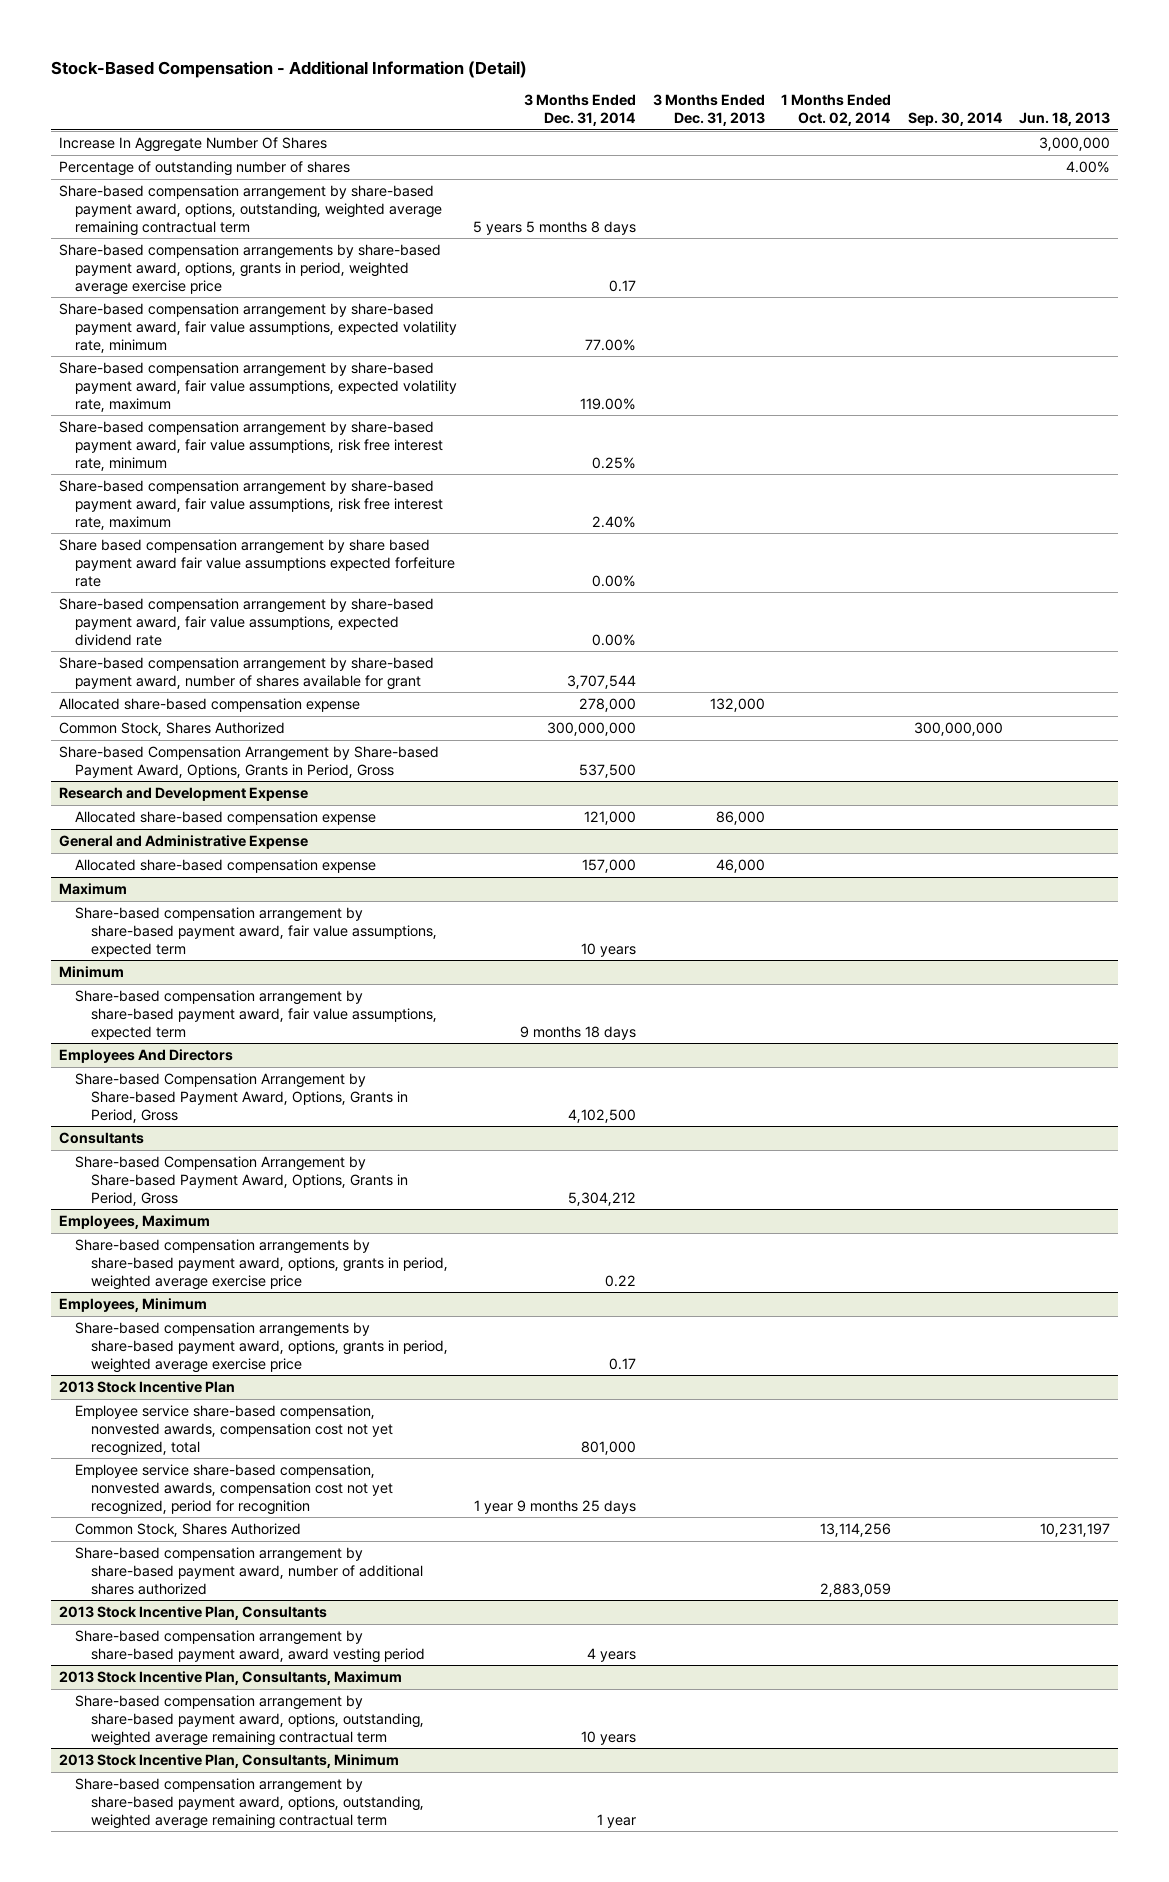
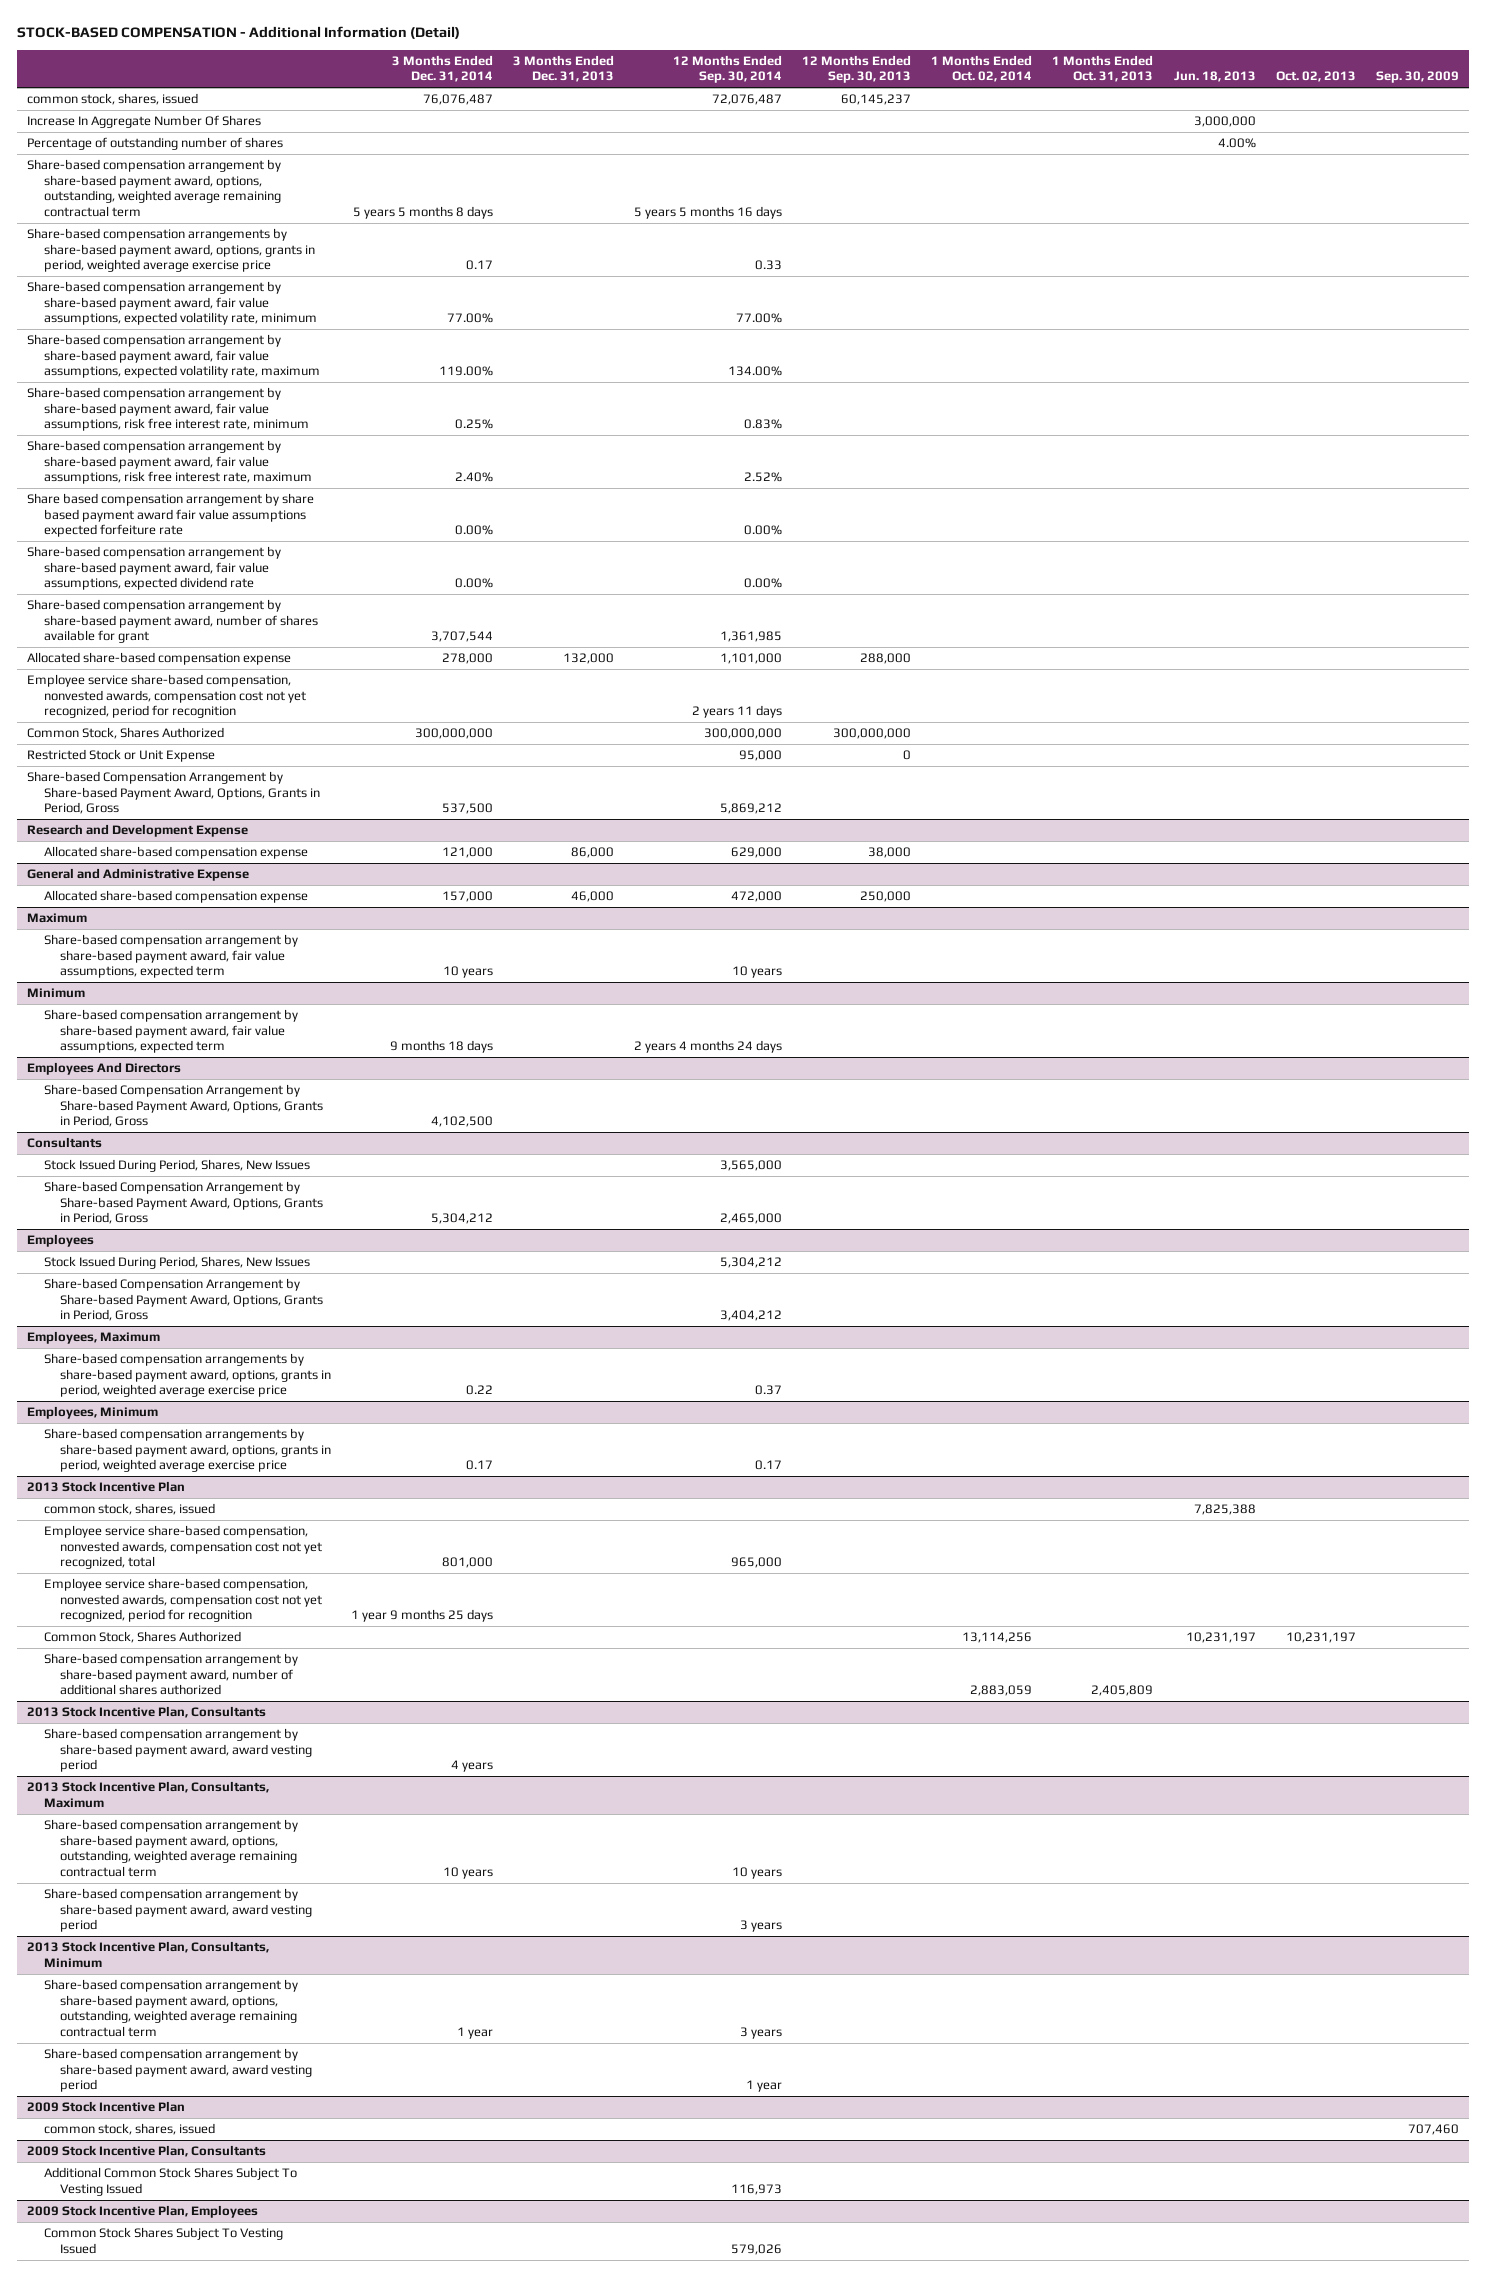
[50,60,527,78] Stock-Based Compensation - Additional Information (Detail) -> [17,25,461,39] STOCK-BASED COMPENSATION - Additional Information (Detail)
[907,112,1003,127] Sep. 30, 2014 -> none
none -> [673,54,783,84] 12 Months Ended Sep. 30, 2014
none -> [802,54,912,84] 12 Months Ended Sep. 30, 2013
none -> [1052,54,1154,83] 1 Months Ended Oct. 31, 2013
none -> [1275,71,1356,83] Oct. 02, 2013
none -> [1375,71,1459,84] Sep. 30, 2009
none -> [27,93,199,106] common stock, shares, issued
none -> [27,674,306,719] Employee service share-based compensation, nonvested awards, compensation cost not yet recognized, period for recognition
none -> [27,749,216,763] Restricted Stock or Unit Expense
none -> [43,1159,310,1173] Stock Issued During Period, Shares, New Issues
none -> [27,1234,95,1248] Employees
none -> [43,1256,310,1270] Stock Issued During Period, Shares, New Issues
none -> [43,1278,324,1322] Share-based Compensation Arrangement by Share-based Payment Award, Options, Grants in Period, Gross
none -> [43,1503,215,1516] common stock, shares, issued
none -> [43,1888,313,1933] Share-based compensation arrangement by share-based payment award, award vesting period
none -> [43,2048,313,2093] Share-based compensation arrangement by share-based payment award, award vesting period
none -> [27,2101,186,2113] 2009 Stock Incentive Plan
none -> [43,2123,215,2136] common stock, shares, issued
none -> [27,2145,267,2158] 2009 Stock Incentive Plan, Consultants
none -> [43,2167,297,2196] Additional Common Stock Shares Subject To Vesting Issued
none -> [27,2205,259,2219] 2009 Stock Incentive Plan, Employees
none -> [43,2227,283,2254] Common Stock Shares Subject To Vesting Issued

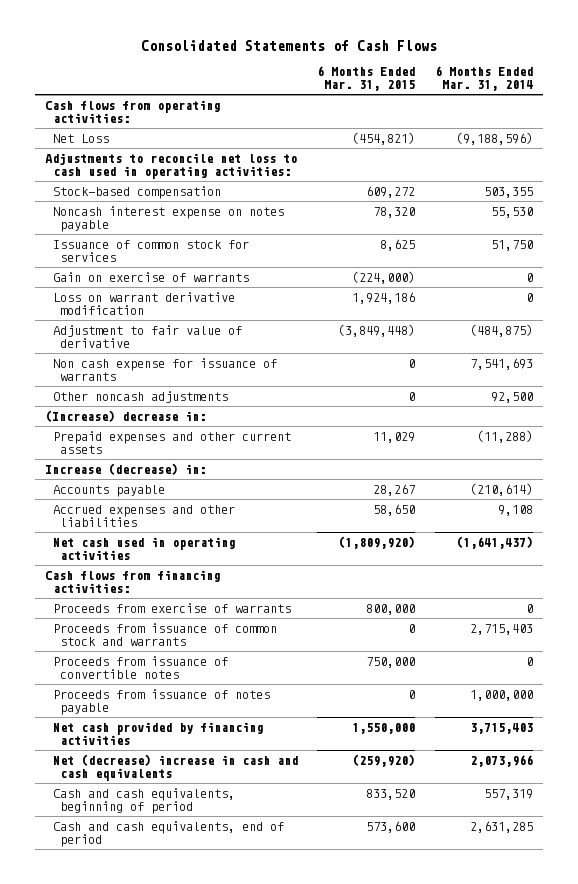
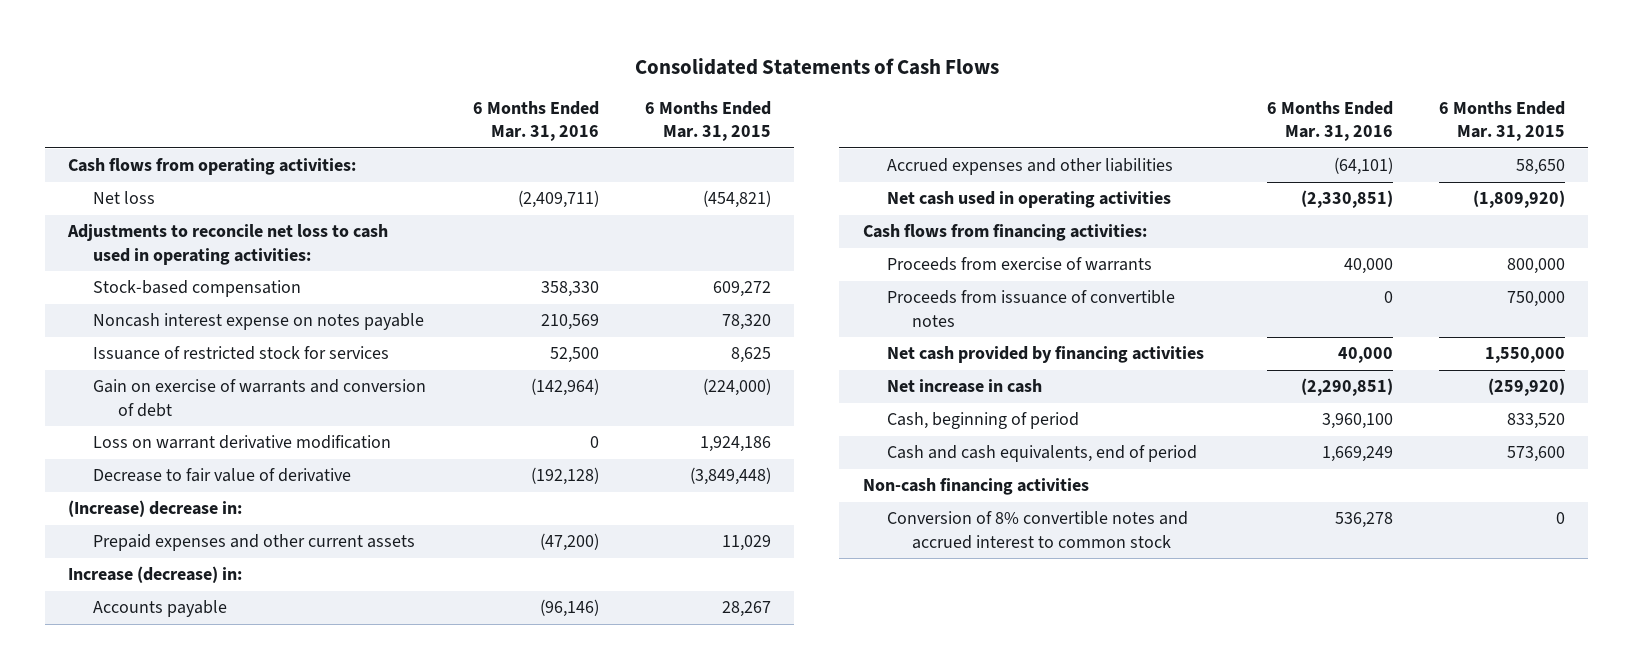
[435,66,534,92] 6 Months Ended Mar. 31, 2014 -> none
none -> [472,101,599,142] 6 Months Ended Mar. 31, 2016
[52,133,109,143] Net Loss -> [93,191,156,205] Net loss
[52,239,249,262] Issuance of common stock for services -> [93,346,390,361] Issuance of restricted stock for services
[52,271,249,282] Gain on exercise of warrants -> [93,379,427,417] Gain on exercise of warrants and conversion of debt
[52,357,277,381] Non cash expense for issuance of warrants -> none
[52,390,228,403] Other noncash adjustments -> none
[52,324,242,348] Adjustment to fair value of derivative -> [93,468,352,483] Decrease to fair value of derivative
[52,622,277,646] Proceeds from issuance of common stock and warrants -> none
[52,688,270,715] Proceeds from issuance of notes payable -> none
[52,753,298,781] Net (decrease) increase in cash and cash equivalents -> [887,379,1043,394] Net increase in cash
[52,787,235,814] Cash and cash equivalents, beginning of period -> [887,412,1080,430] Cash, beginning of period
none -> [862,478,1089,496] Non-cash financing activities
none -> [887,511,1189,549] Conversion of 8% convertible notes and accrued interest to common stock

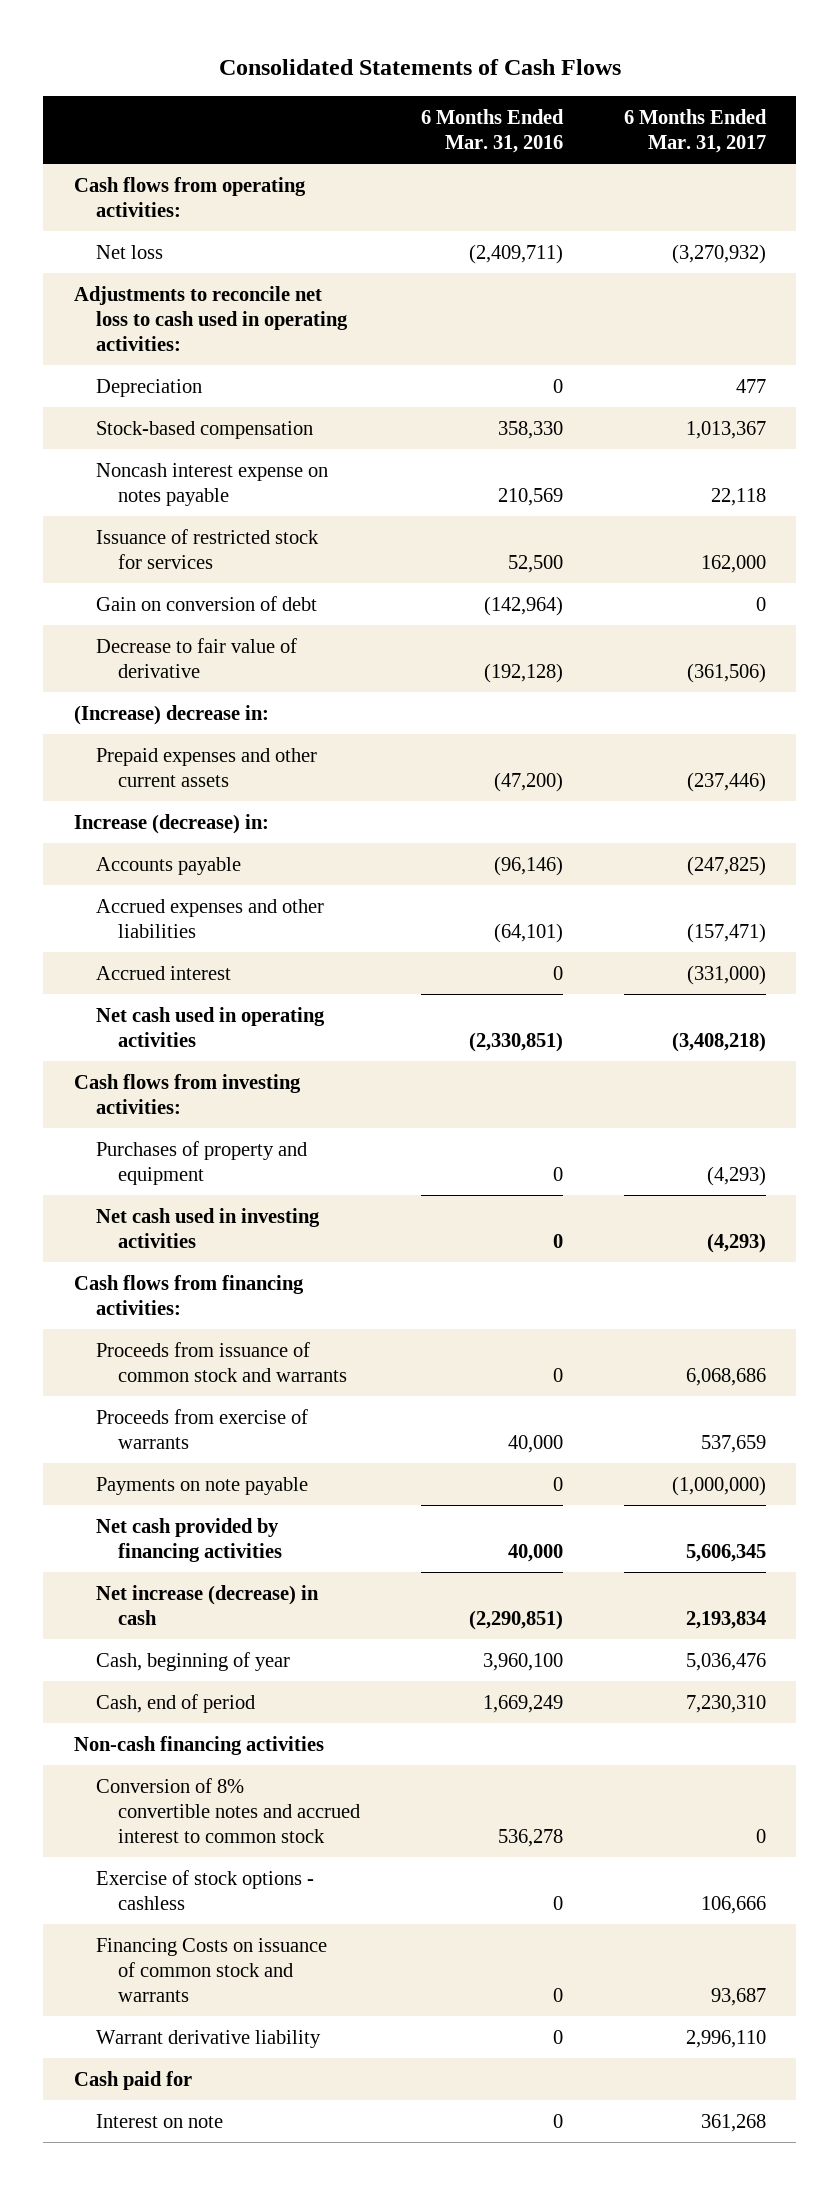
[644,101,771,142] 6 Months Ended Mar. 31, 2015 -> none
none -> [623,108,767,153] 6 Months Ended Mar. 31, 2017
none -> [95,378,202,397] Depreciation
[93,435,392,450] Loss on warrant derivative modification -> none
[93,379,427,417] Gain on exercise of warrants and conversion of debt -> [95,595,317,611] Gain on conversion of debt
none -> [95,965,231,980] Accrued interest
none -> [73,1073,301,1114] Cash flows from investing activities:
none -> [95,1140,307,1185] Purchases of property and equipment
none -> [95,1207,320,1248] Net cash used in investing activities
none -> [95,1341,348,1382] Proceeds from issuance of common stock and warrants
[887,290,1176,327] Proceeds from issuance of convertible notes -> none
none -> [95,1476,308,1495] Payments on note payable
[887,379,1043,394] Net increase in cash -> [95,1584,319,1625] Net increase (decrease) in cash
[887,412,1080,430] Cash, beginning of period -> [95,1651,290,1671] Cash, beginning of year
[887,445,1198,463] Cash and cash equivalents, end of period -> [95,1693,255,1713] Cash, end of period
none -> [95,1869,314,1910] Exercise of stock options - cashless
none -> [95,1937,327,2003] Financing Costs on issuance of common stock and warrants
none -> [95,2029,321,2048] Warrant derivative liability
none -> [73,2070,192,2090] Cash paid for
none -> [95,2113,223,2128] Interest on note

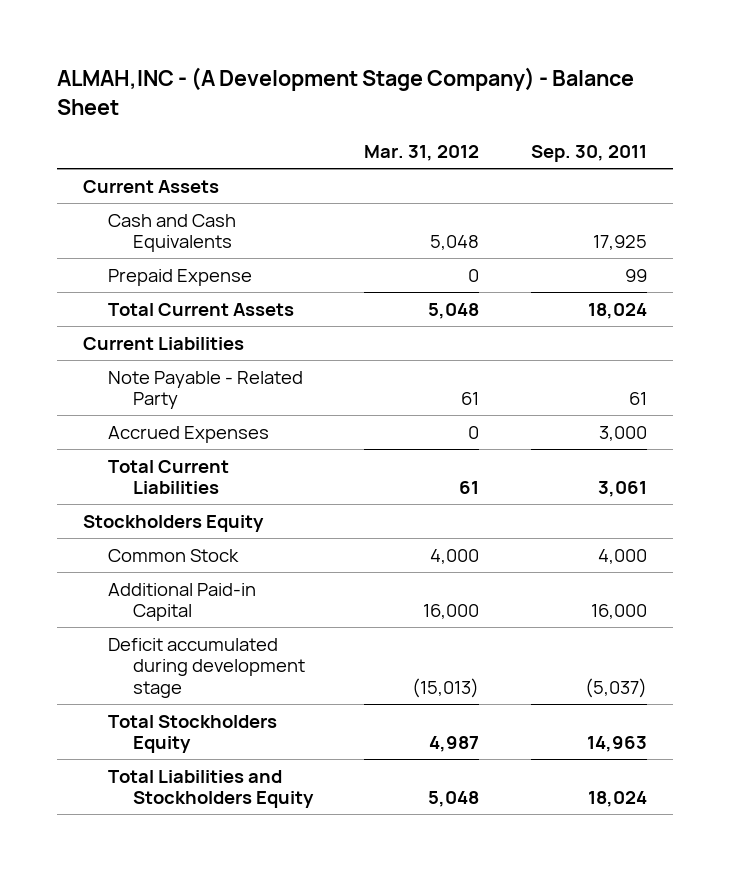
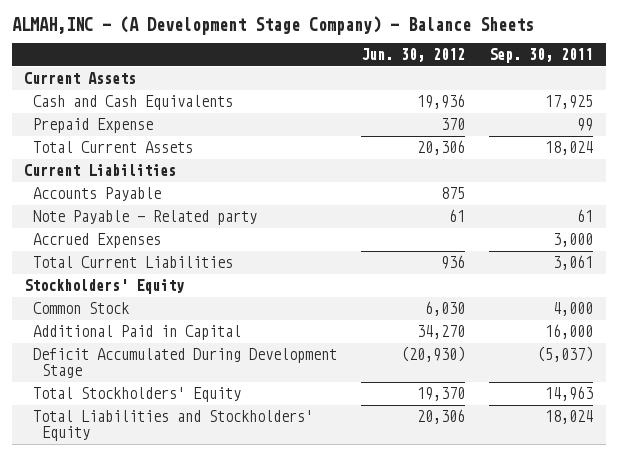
[57,67,635,116] ALMAH,INC - (A Development Stage Company) - Balance Sheet -> [11,15,534,35] ALMAH,INC - (A Development Stage Company) - Balance Sheets
[364,144,480,161] Mar. 31, 2012 -> none
none -> [361,48,466,63] Jun. 30, 2012
none -> [32,187,161,202] Accounts Payable
[108,370,304,410] Note Payable - Related Party -> [32,210,257,226] Note Payable - Related party
[83,514,265,532] Stockholders Equity -> [23,279,184,295] Stockholders' Equity
[108,582,257,622] Additional Paid-in Capital -> [32,325,241,341] Additional Paid in Capital
[108,637,305,698] Deficit accumulated during development stage -> [32,348,337,378] Deficit Accumulated During Development Stage
[108,714,278,754] Total Stockholders Equity -> [32,387,241,403] Total Stockholders' Equity
[108,769,314,809] Total Liabilities and Stockholders Equity -> [32,410,313,441] Total Liabilities and Stockholders' Equity

